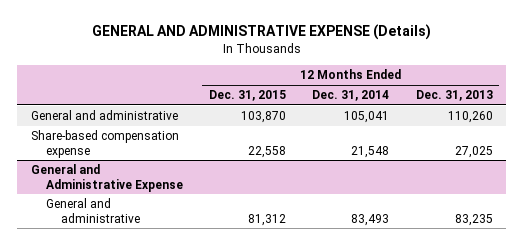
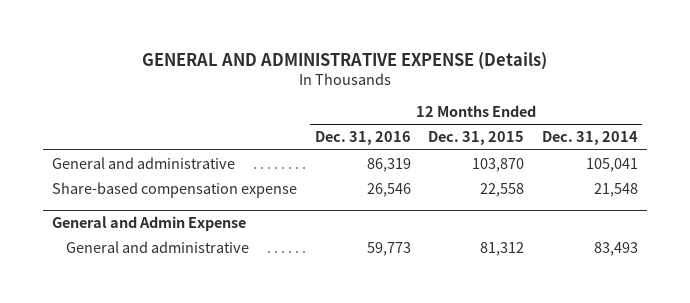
[415,90,493,102] Dec. 31, 2013 -> none
none -> [314,131,411,146] Dec. 31, 2016
[30,164,183,192] General and Administrative Expense -> [52,216,247,232] General and Admin Expense

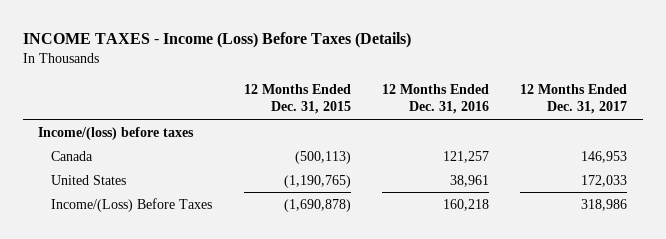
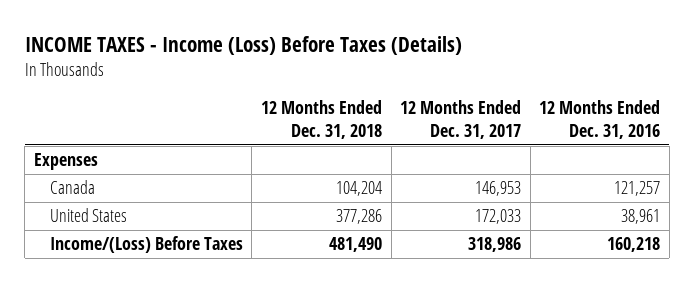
[243,83,351,115] 12 Months Ended Dec. 31, 2015 -> none
none -> [261,100,383,140] 12 Months Ended Dec. 31, 2018
[38,126,195,140] Income/(loss) before taxes -> [33,153,98,171] Expenses

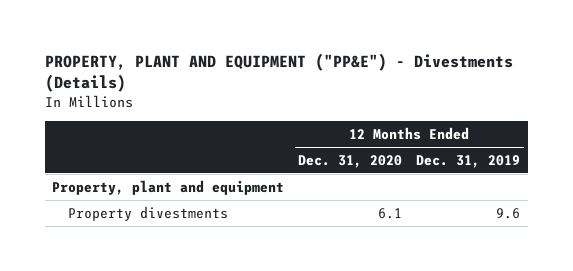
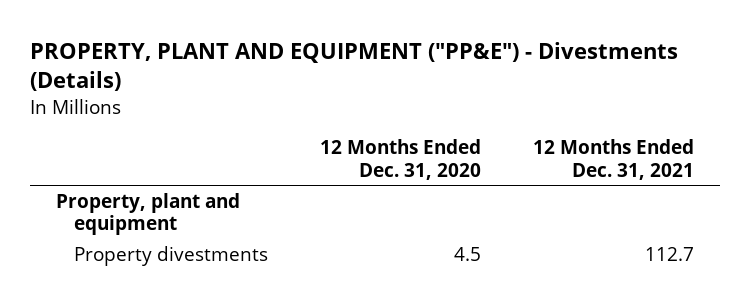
[416,154,521,168] Dec. 31, 2019 -> none
none -> [532,138,694,180] 12 Months Ended Dec. 31, 2021
[378,207,403,219] 6.1 -> [453,246,481,261] 4.5

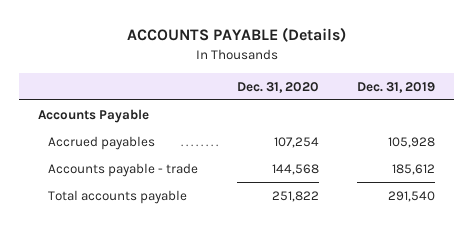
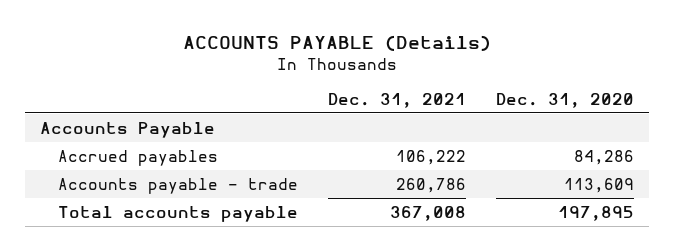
[356,81,435,93] Dec. 31, 2019 -> none
none -> [327,92,466,108] Dec. 31, 2021
[273,136,319,148] 107,254 -> [573,149,634,165] 84,286
[271,163,319,175] 144,568 -> [563,177,634,193] 113,609
[271,190,319,202] 251,822 -> [557,205,634,221] 197,895

